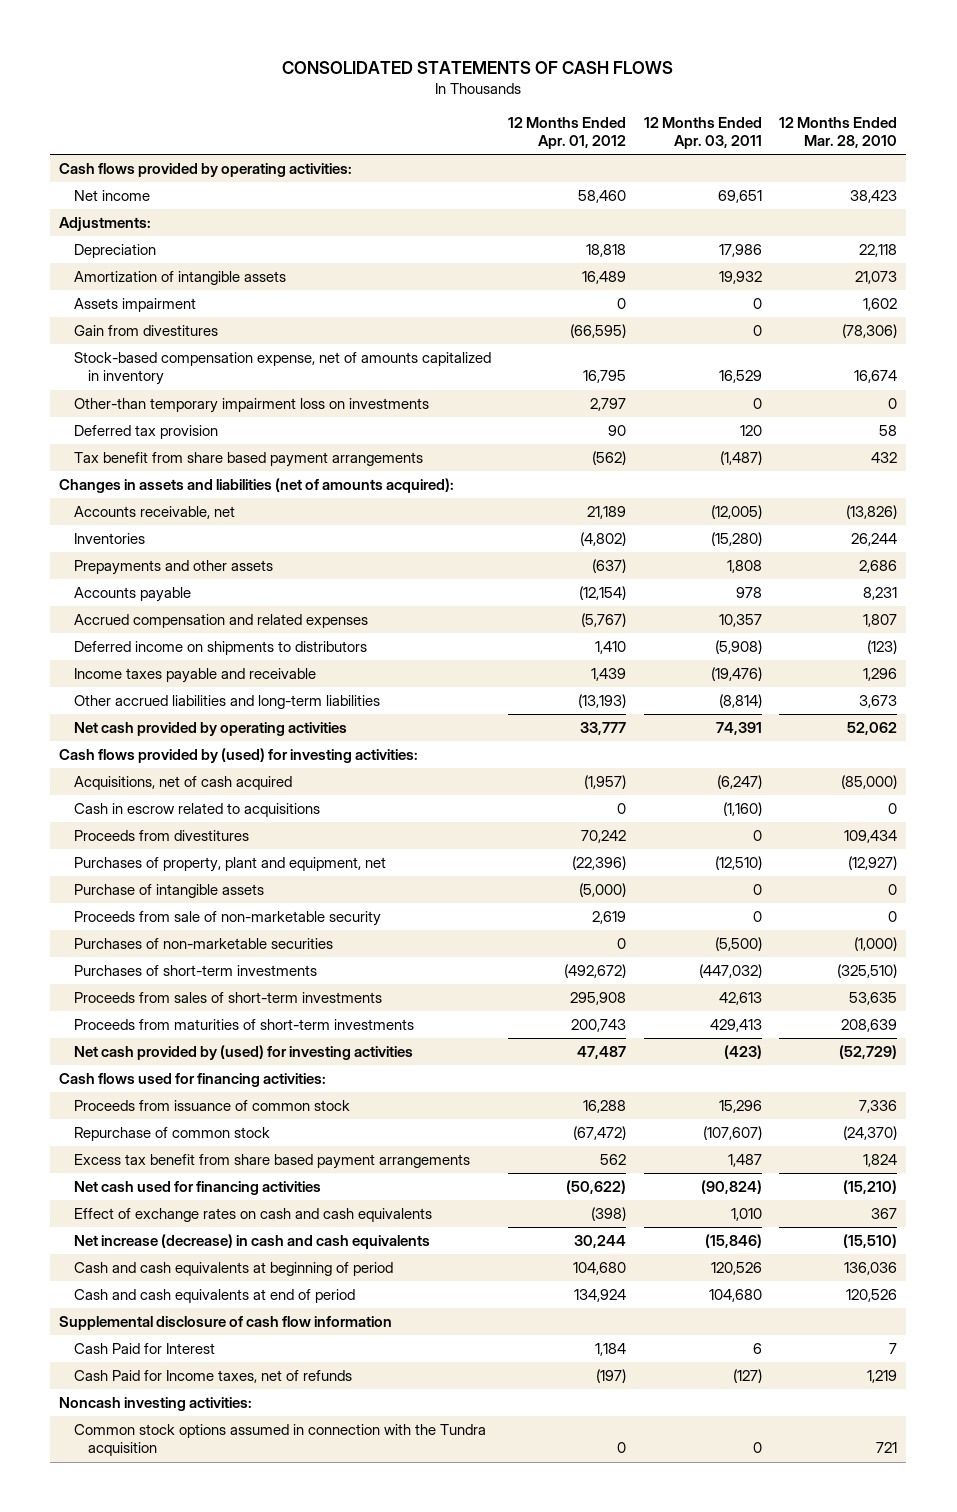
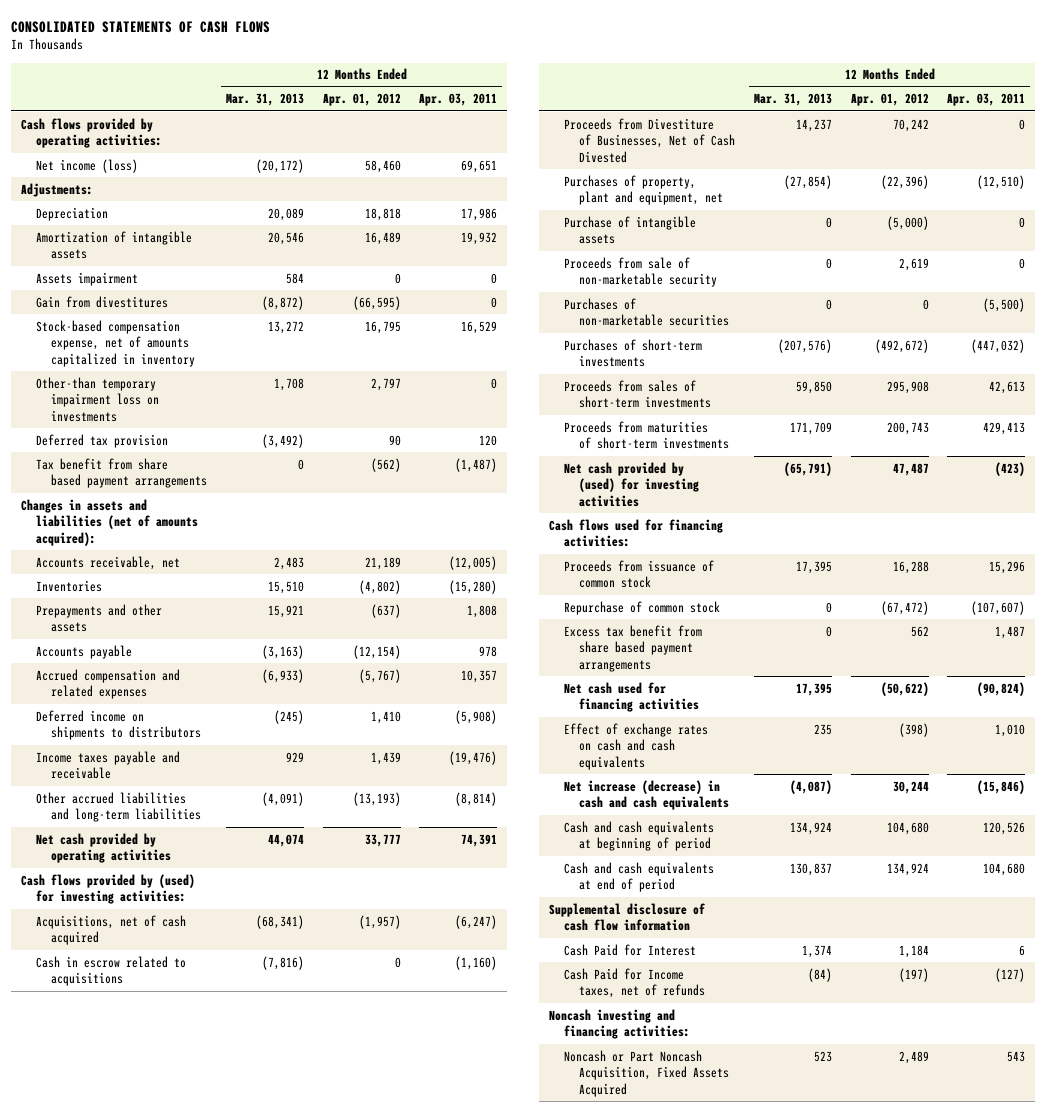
[779,116,898,148] 12 Months Ended Mar. 28, 2010 -> none
none -> [226,93,305,107] Mar. 31, 2013
[73,190,150,202] Net income -> [36,158,139,173] Net income (loss)
[73,830,249,842] Proceeds from divestitures -> [564,117,736,163] Proceeds from Divestiture of Businesses, Net of Cash Divested
[73,1424,486,1457] Common stock options assumed in connection with the Tundra acquisition -> none
[59,1397,253,1412] Noncash investing activities: -> [548,1008,691,1040] Noncash investing and financing activities:
none -> [564,1049,730,1097] Noncash or Part Noncash Acquisition, Fixed Assets Acquired

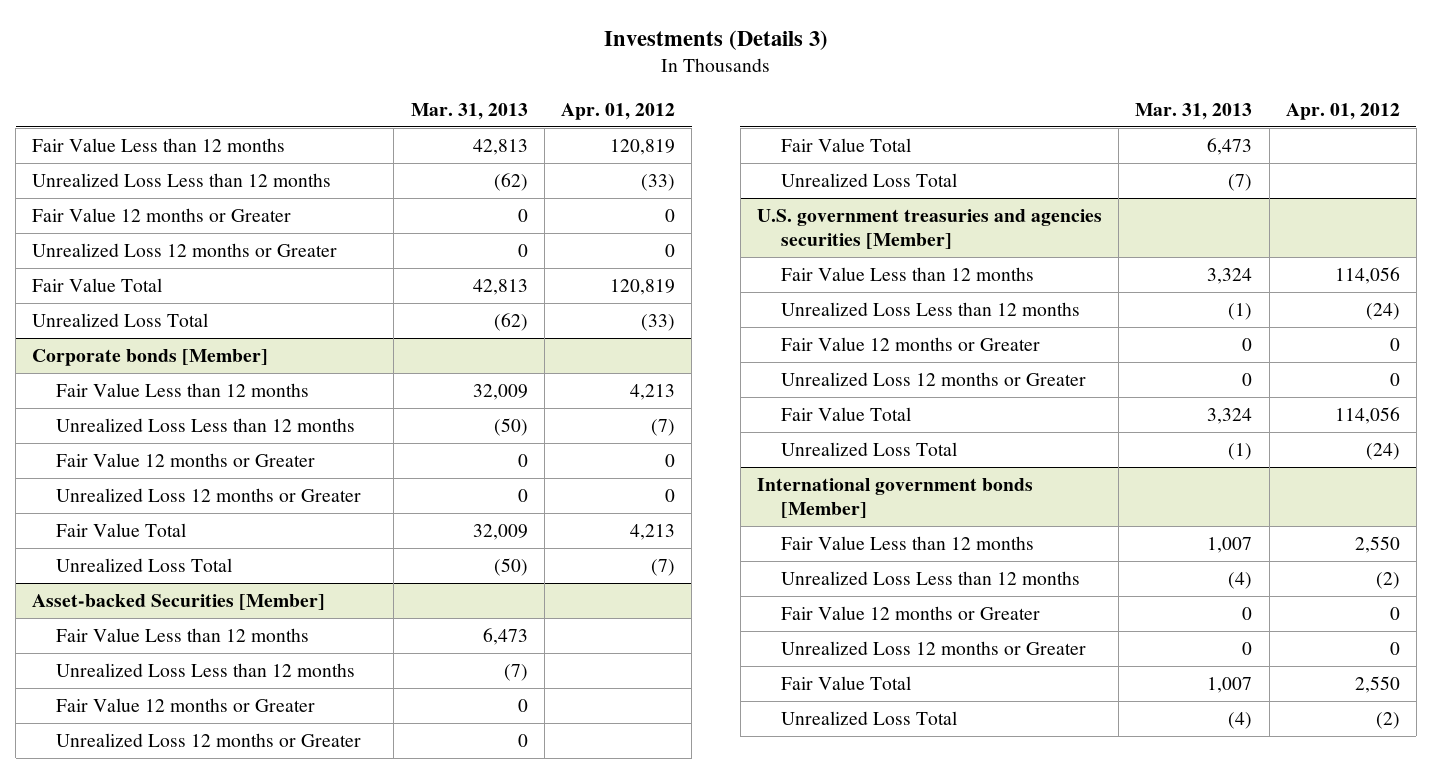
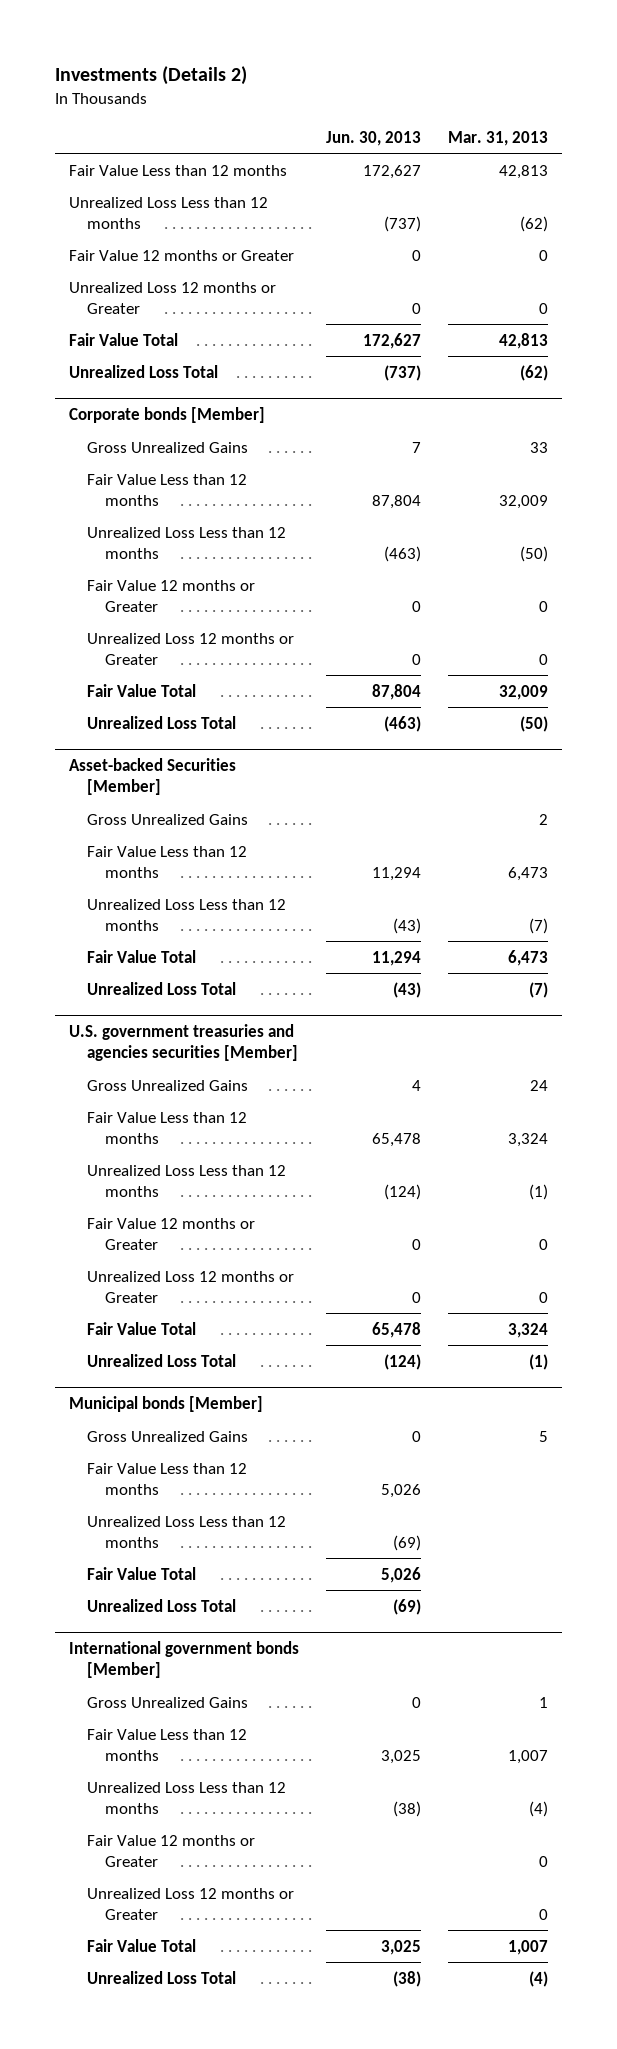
[603,29,828,50] Investments (Details 3) -> [54,66,247,86] Investments (Details 2)
[560,102,675,120] Apr. 01, 2012 -> none
none -> [325,130,421,146] Jun. 30, 2013
none -> [86,441,248,453] Gross Unrealized Gains
none -> [86,813,248,825] Gross Unrealized Gains
[55,697,315,712] Fair Value 12 months or Greater -> none
[55,732,361,747] Unrealized Loss 12 months or Greater -> none
none -> [86,1079,248,1091] Gross Unrealized Gains
none -> [68,1396,263,1413] Municipal bonds [Member]
none -> [86,1430,248,1442] Gross Unrealized Gains
none -> [86,1462,247,1495] Fair Value Less than 12 months
none -> [86,1515,286,1548] Unrealized Loss Less than 12 months
none -> [86,1566,196,1580] Fair Value Total
none -> [86,1598,236,1612] Unrealized Loss Total
none -> [86,1696,248,1708] Gross Unrealized Gains

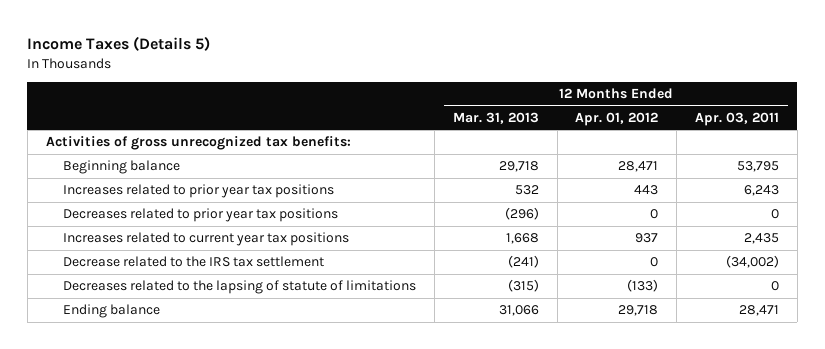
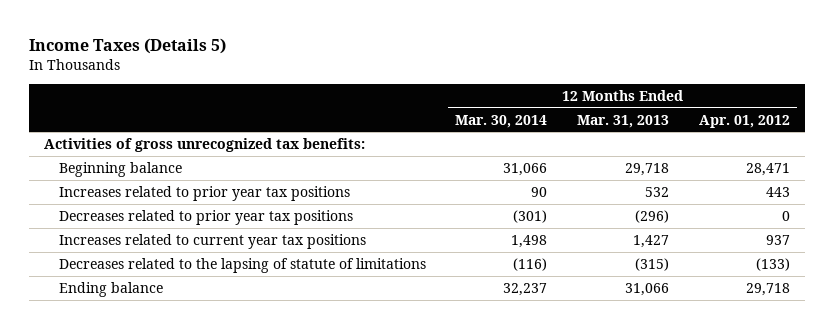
[695,111,780,126] Apr. 03, 2011 -> none
none -> [455,114,548,128] Mar. 30, 2014
[63,256,325,268] Decrease related to the IRS tax settlement -> none
[505,233,539,245] 1,668 -> [633,234,670,248] 1,427

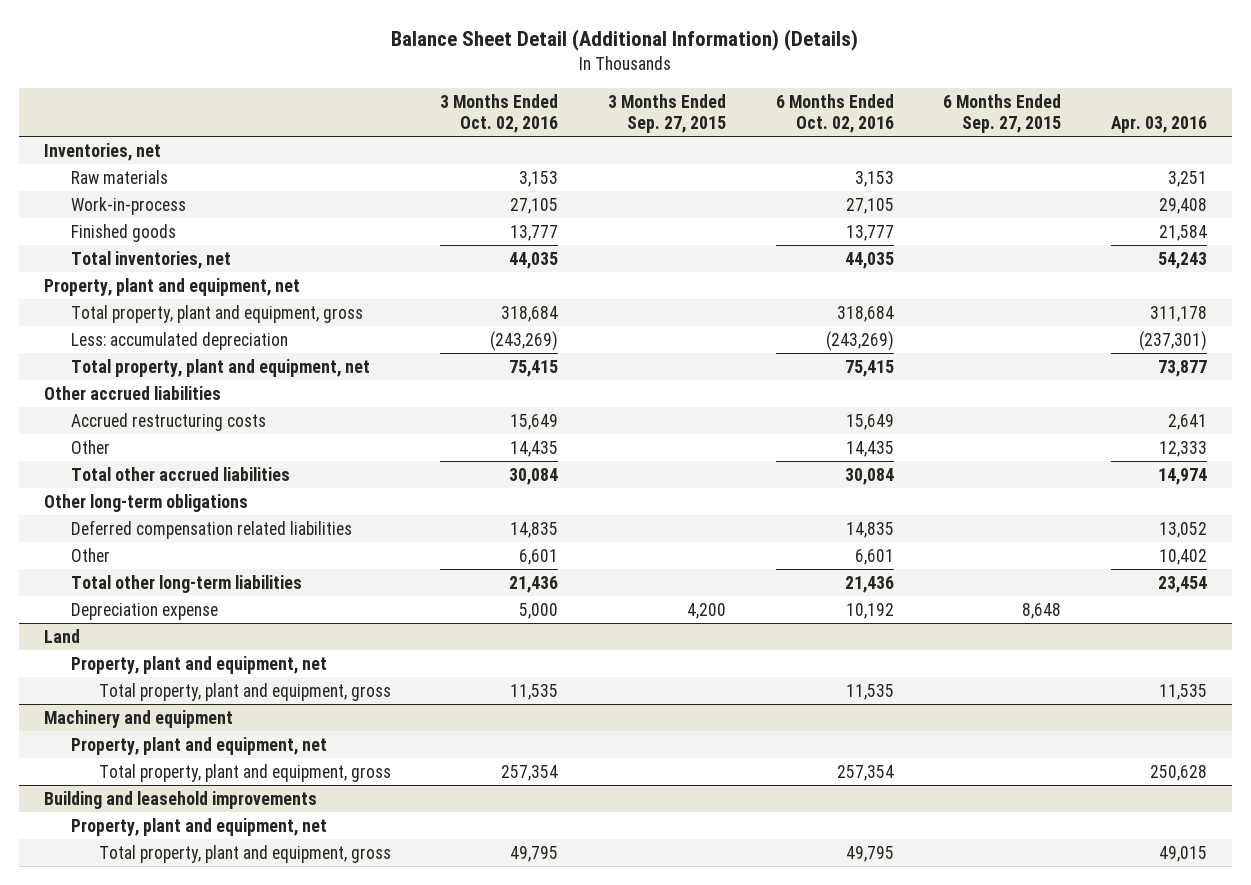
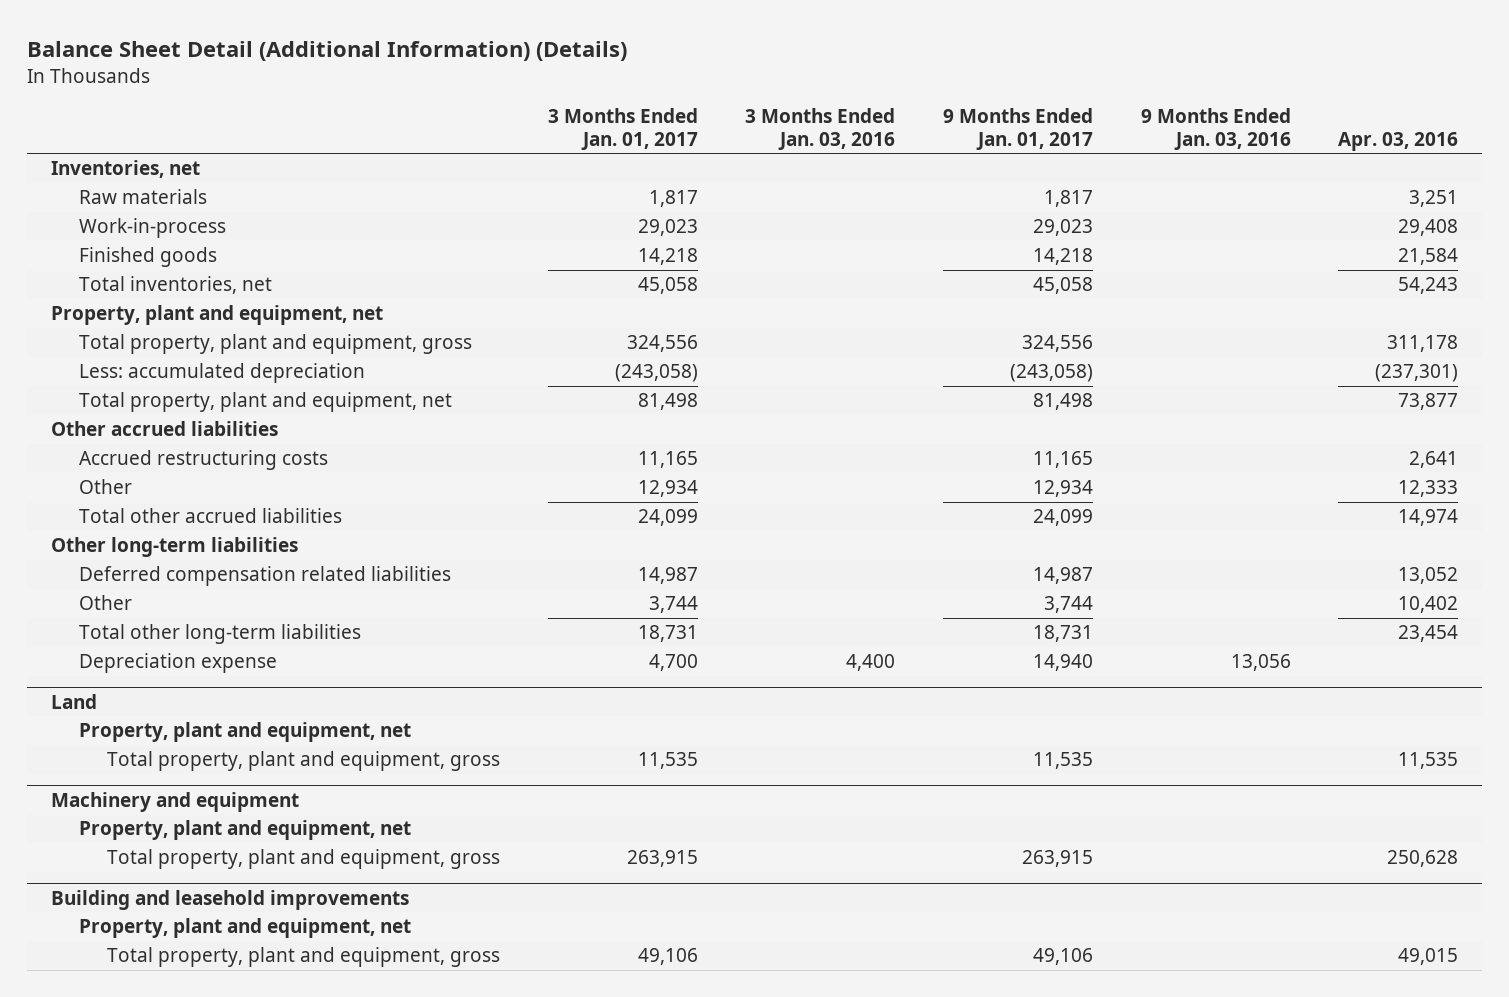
[440,93,559,133] 3 Months Ended Oct. 02, 2016 -> none
[607,93,726,133] 3 Months Ended Sep. 27, 2015 -> none
[775,93,894,133] 6 Months Ended Oct. 02, 2016 -> none
[943,93,1062,133] 6 Months Ended Sep. 27, 2015 -> none
none -> [547,108,698,150] 3 Months Ended Jan. 01, 2017
none -> [745,108,896,150] 3 Months Ended Jan. 03, 2016
none -> [942,108,1093,150] 9 Months Ended Jan. 01, 2017
none -> [1140,108,1291,150] 9 Months Ended Jan. 03, 2016
[43,493,248,512] Other long-term obligations -> [50,537,298,558] Other long-term liabilities

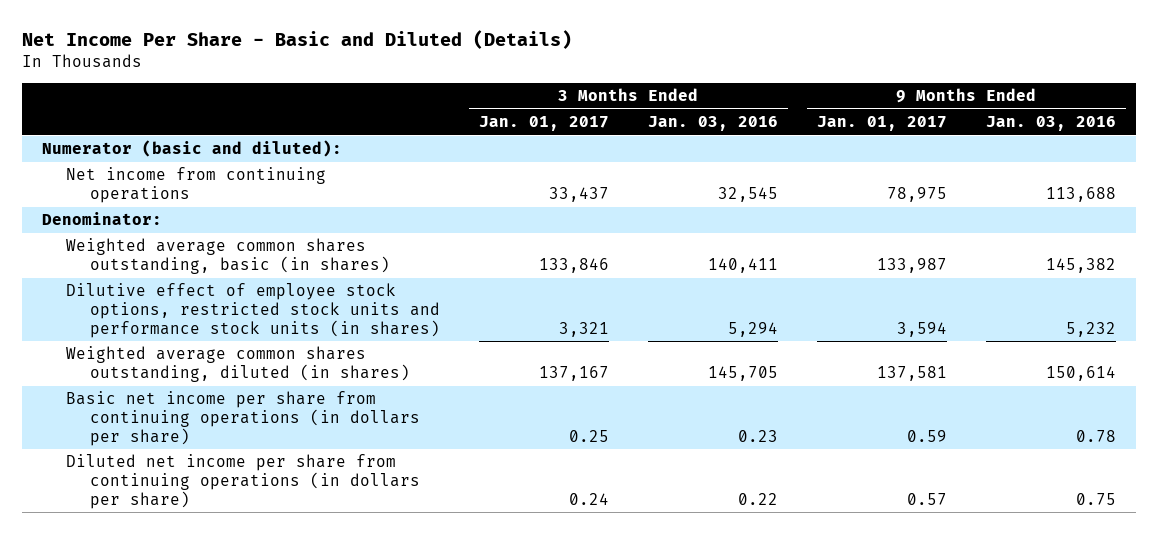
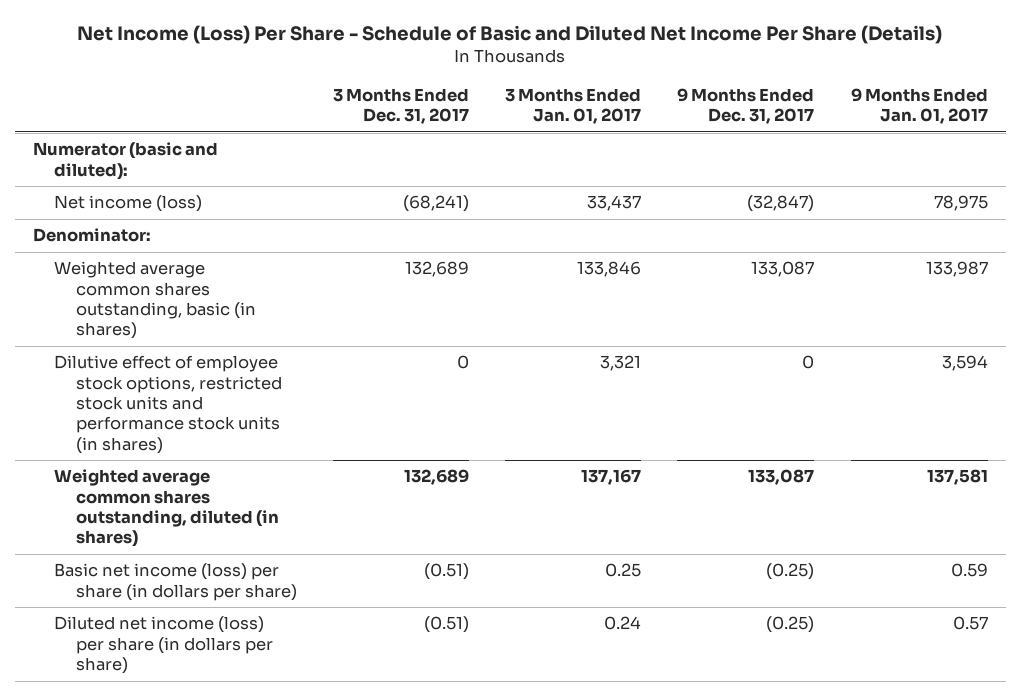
[22,30,573,50] Net Income Per Share - Basic and Diluted (Details) -> [77,24,943,44] Net Income (Loss) Per Share - Schedule of Basic and Diluted Net Income Per Share (Details)
[647,116,778,132] Jan. 03, 2016 -> none
[986,116,1117,132] Jan. 03, 2016 -> none
none -> [332,87,469,124] 3 Months Ended Dec. 31, 2017
none -> [677,87,815,124] 9 Months Ended Dec. 31, 2017
[65,167,326,203] Net income from continuing operations -> [54,195,203,213] Net income (loss)
[65,391,420,446] Basic net income per share from continuing operations (in dollars per share) -> [54,563,297,601] Basic net income (loss) per share (in dollars per share)
[65,454,420,509] Diluted net income per share from continuing operations (in dollars per share) -> [54,616,273,675] Diluted net income (loss) per share (in dollars per share)

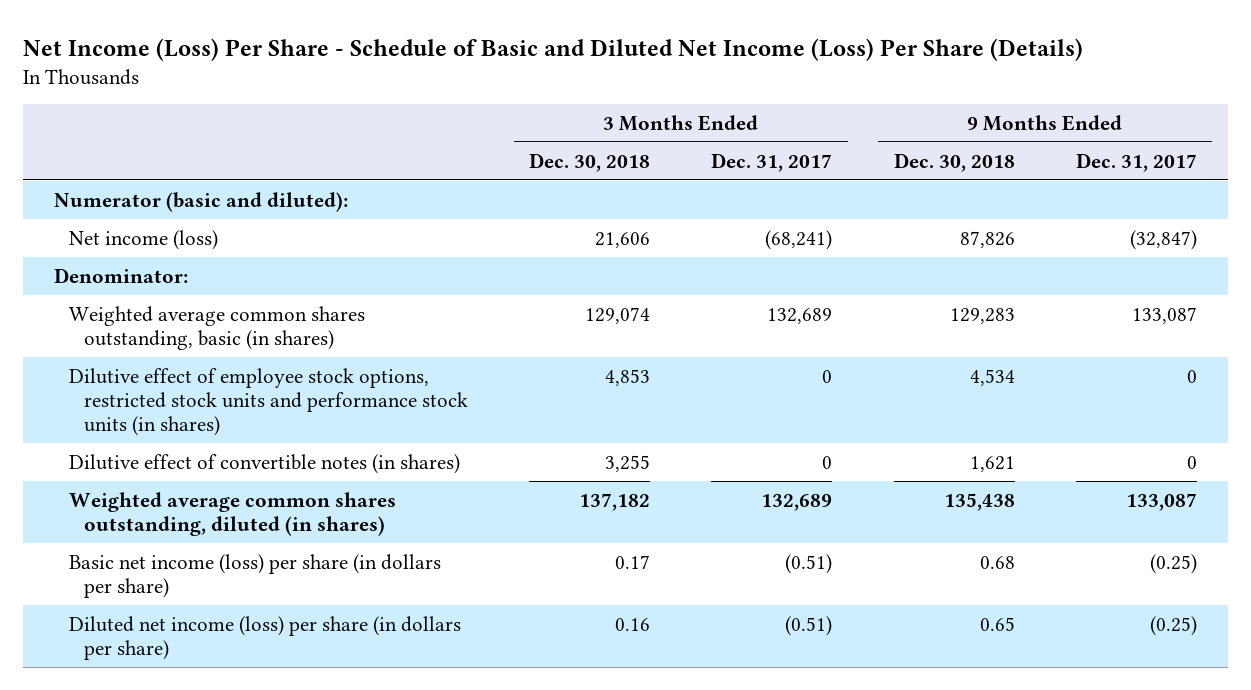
[77,24,943,44] Net Income (Loss) Per Share - Schedule of Basic and Diluted Net Income Per Share (Details) -> [23,37,1084,61] Net Income (Loss) Per Share - Schedule of Basic and Diluted Net Income (Loss) Per Share (Details)
[505,87,642,124] 3 Months Ended Jan. 01, 2017 -> none
[850,87,988,124] 9 Months Ended Jan. 01, 2017 -> none
none -> [528,152,650,172] Dec. 30, 2018
none -> [893,152,1015,172] Dec. 30, 2018
none -> [68,453,460,474] Dilutive effect of convertible notes (in shares)

